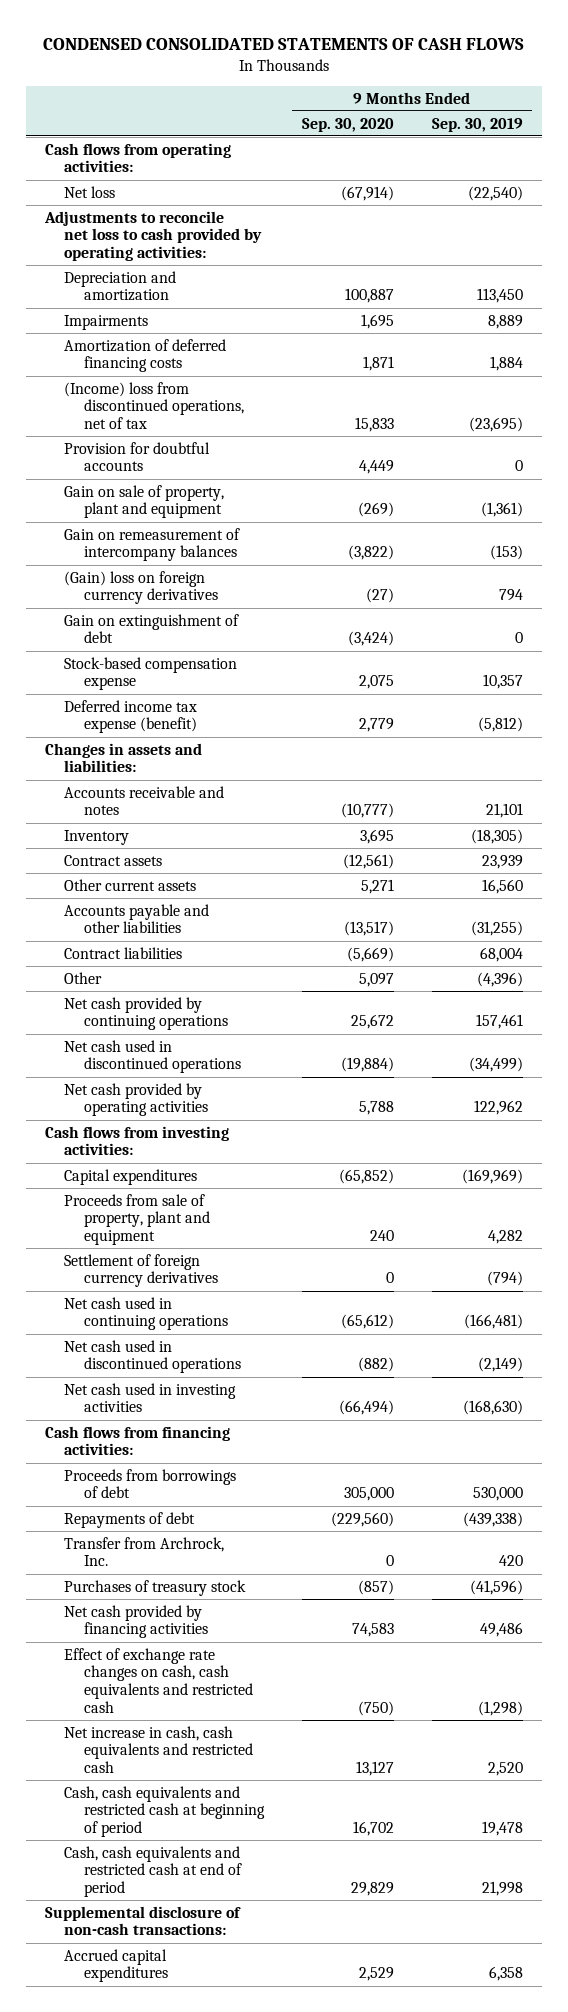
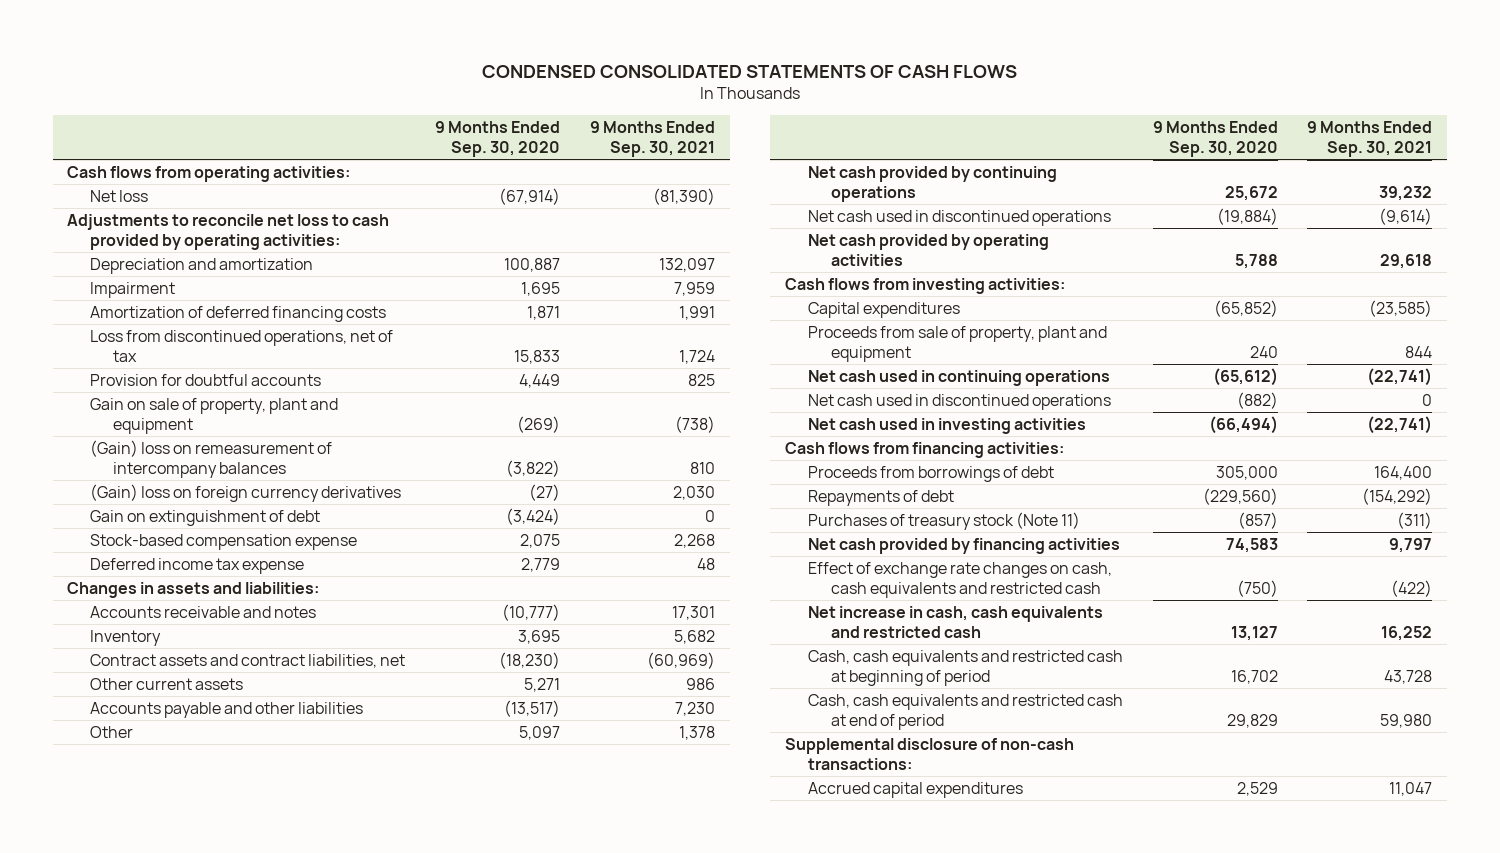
[431,117,523,132] Sep. 30, 2019 -> none
none -> [589,121,715,158] 9 Months Ended Sep. 30, 2021
[64,314,149,330] Impairments -> [90,281,176,298] Impairment
[64,381,244,430] (Income) loss from discontinued operations, net of tax -> [90,329,394,362] Loss from discontinued operations, net of tax
[64,527,241,562] Gain on remeasurement of intercompany balances -> [90,439,333,478] (Gain) loss on remeasurement of intercompany balances
[64,699,198,734] Deferred income tax expense (benefit) -> [90,557,305,574] Deferred income tax expense
[64,854,163,866] Contract assets -> none
none -> [90,653,406,668] Contract assets and contract liabilities, net
[64,946,183,959] Contract liabilities -> none
[64,1253,218,1288] Settlement of foreign currency derivatives -> none
[64,1536,225,1567] Transfer from Archrock, Inc. -> none
[64,1579,247,1596] Purchases of treasury stock -> [807,511,1080,530] Purchases of treasury stock (Note 11)

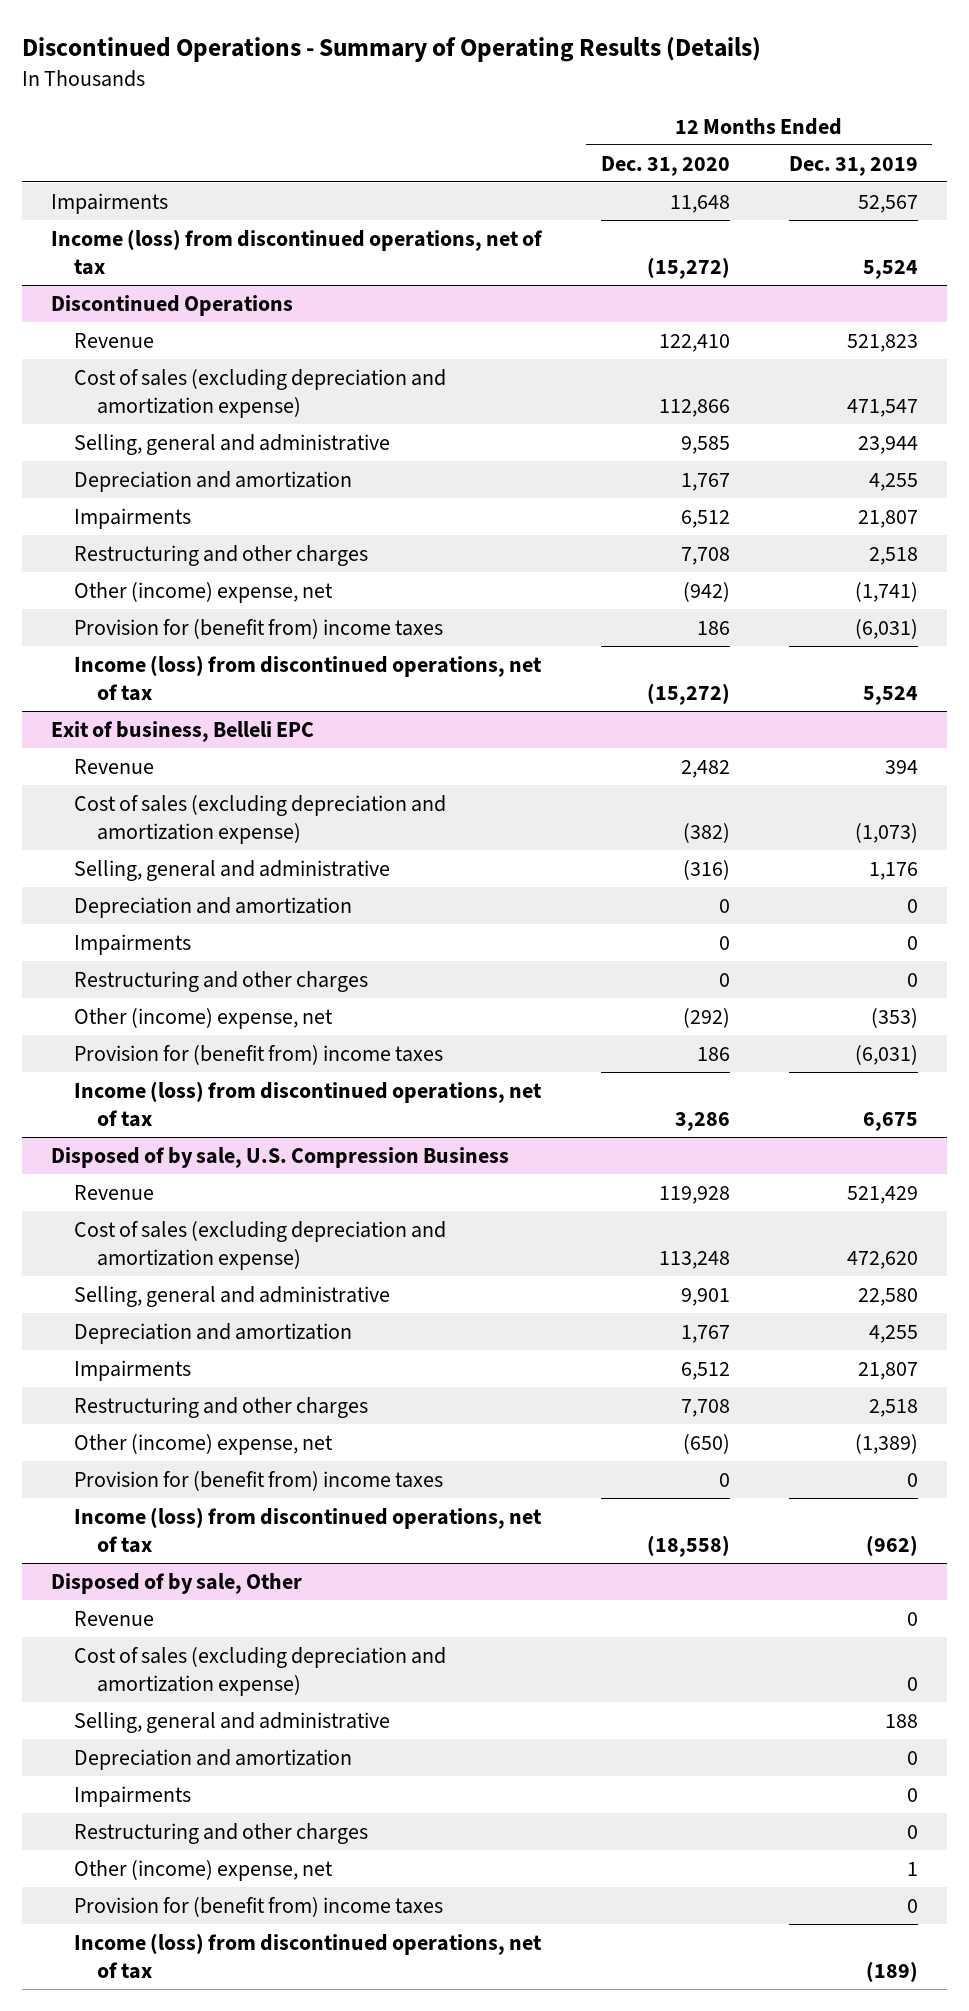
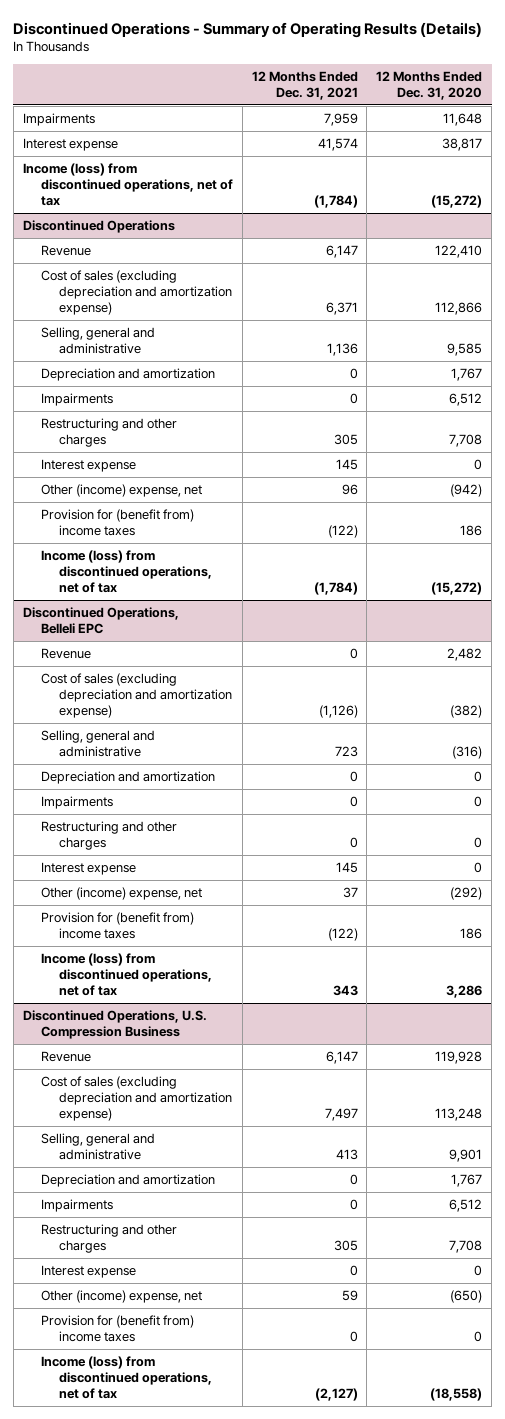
[788,155,918,176] Dec. 31, 2019 -> none
none -> [251,71,358,101] 12 Months Ended Dec. 31, 2021
none -> [22,138,118,152] Interest expense
none -> [40,459,136,473] Interest expense
[51,720,315,742] Exit of business, Belleli EPC -> none
none -> [22,607,179,635] Discontinued Operations, Belleli EPC
none -> [40,862,136,876] Interest expense
[51,1146,510,1168] Disposed of by sale, U.S. Compression Business -> none
none -> [22,1010,207,1040] Discontinued Operations, U.S. Compression Business
none -> [40,1265,136,1279] Interest expense
[51,1572,303,1594] Disposed of by sale, Other -> none
[74,1610,155,1626] Revenue -> none
[74,1646,447,1696] Cost of sales (excluding depreciation and amortization expense) -> none
[74,1711,391,1733] Selling, general and administrative -> none
[74,1748,353,1770] Depreciation and amortization -> none
[74,1785,192,1807] Impairments -> none
[74,1822,369,1844] Restructuring and other charges -> none
[74,1859,334,1881] Other (income) expense, net -> none
[74,1896,444,1917] Provision for (benefit from) income taxes -> none
[74,1932,543,1979] Income (loss) from discontinued operations, net of tax -> none

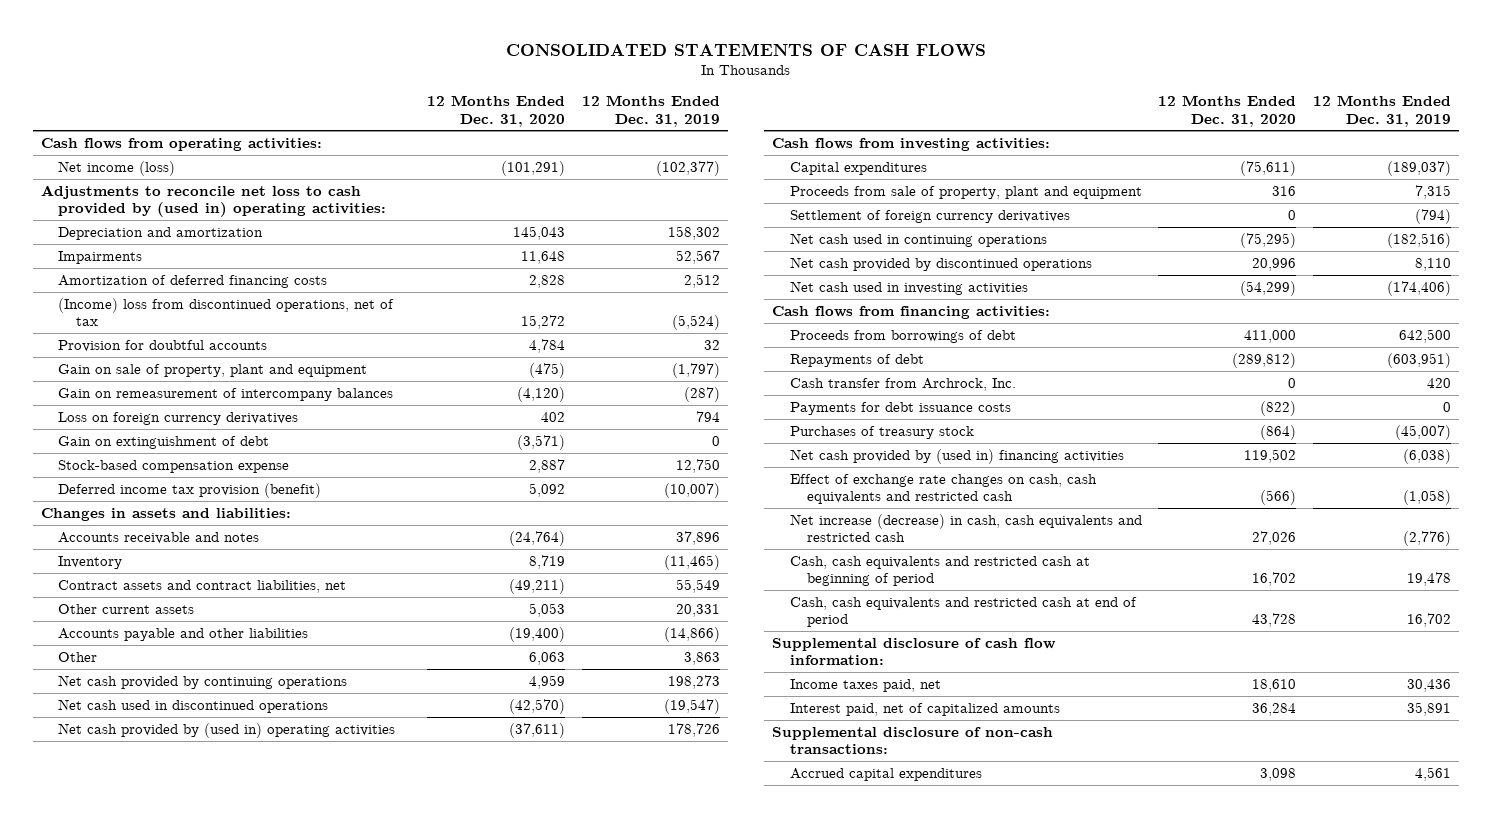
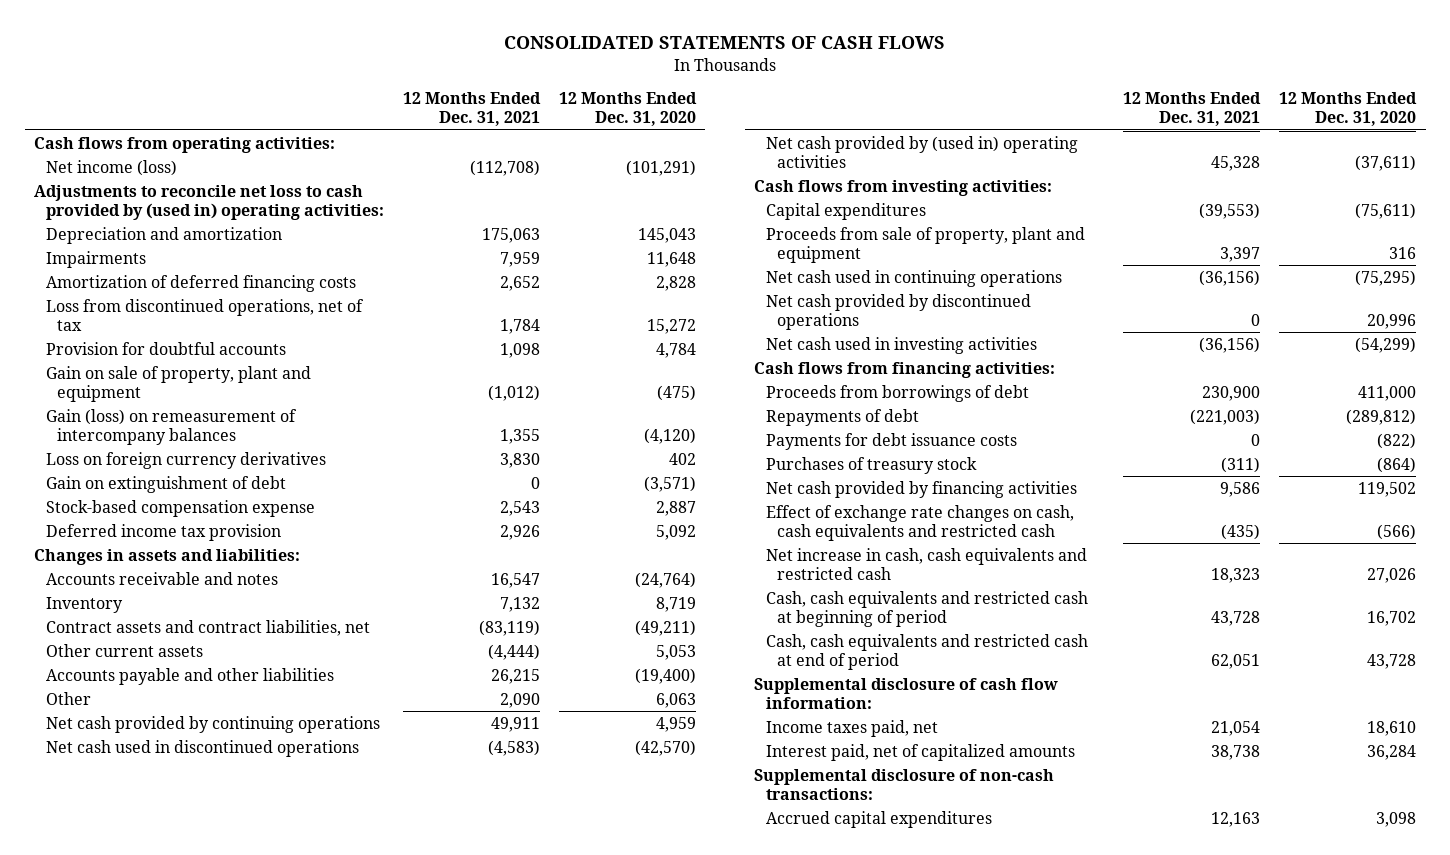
[581,95,720,127] 12 Months Ended Dec. 31, 2019 -> none
none -> [402,92,541,127] 12 Months Ended Dec. 31, 2021
[58,297,395,326] (Income) loss from discontinued operations, net of tax -> [45,298,364,331] Loss from discontinued operations, net of tax
[58,387,394,401] Gain on remeasurement of intercompany balances -> [45,408,297,445] Gain (loss) on remeasurement of intercompany balances
[58,482,322,498] Deferred income tax provision (benefit) -> [45,523,281,541] Deferred income tax provision
[789,209,1070,223] Settlement of foreign currency derivatives -> none
[789,377,1016,391] Cash transfer from Archrock, Inc. -> none
[789,448,1124,464] Net cash provided by (used in) financing activities -> [765,480,1077,498] Net cash provided by financing activities
[789,513,1142,542] Net increase (decrease) in cash, cash equivalents and restricted cash -> [765,547,1087,580] Net increase in cash, cash equivalents and restricted cash

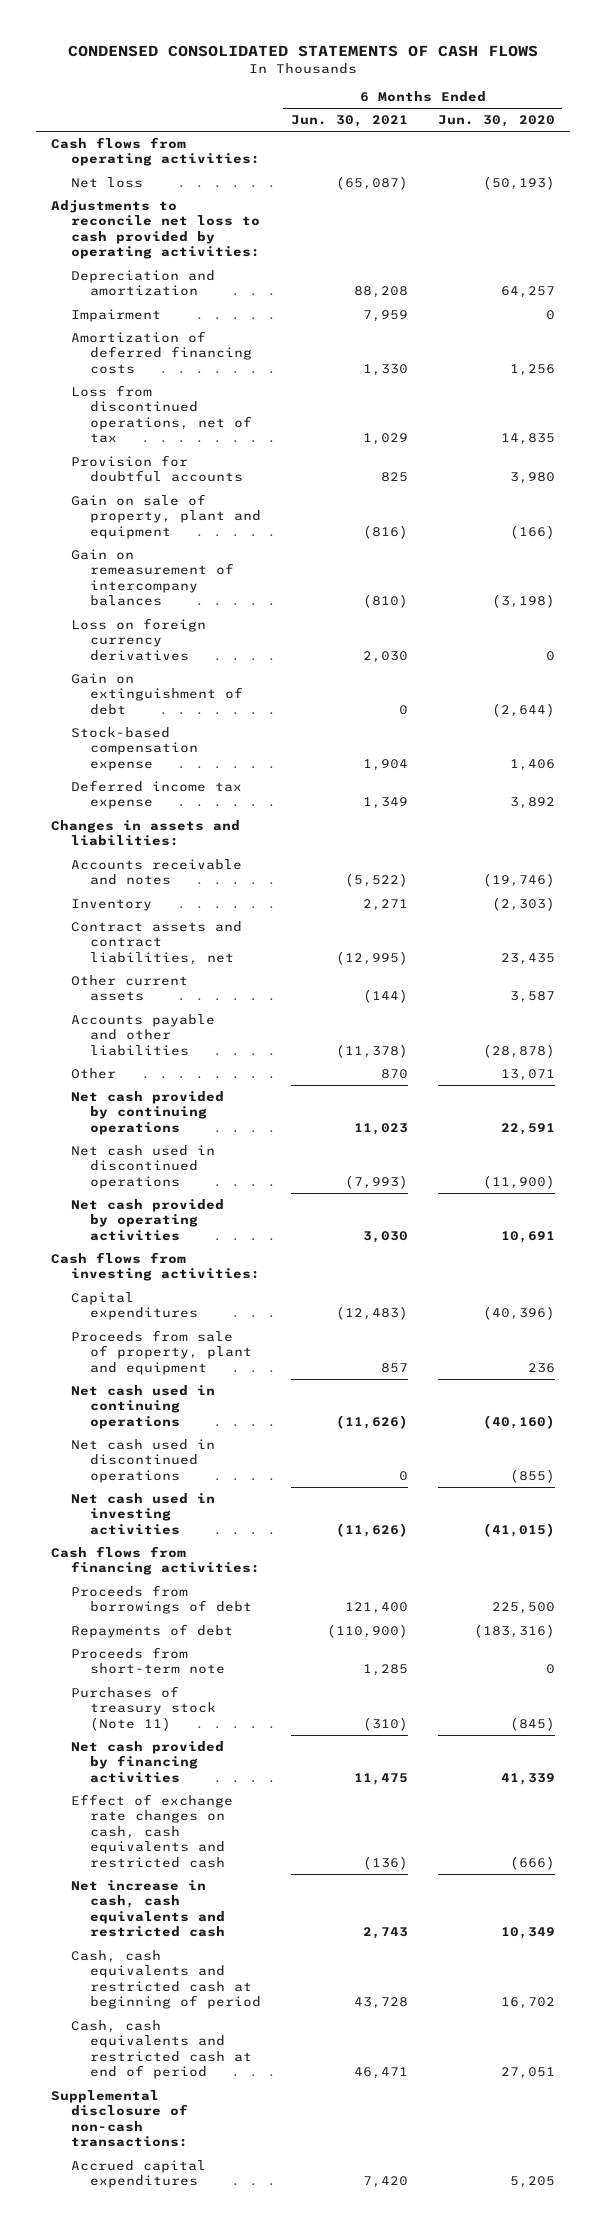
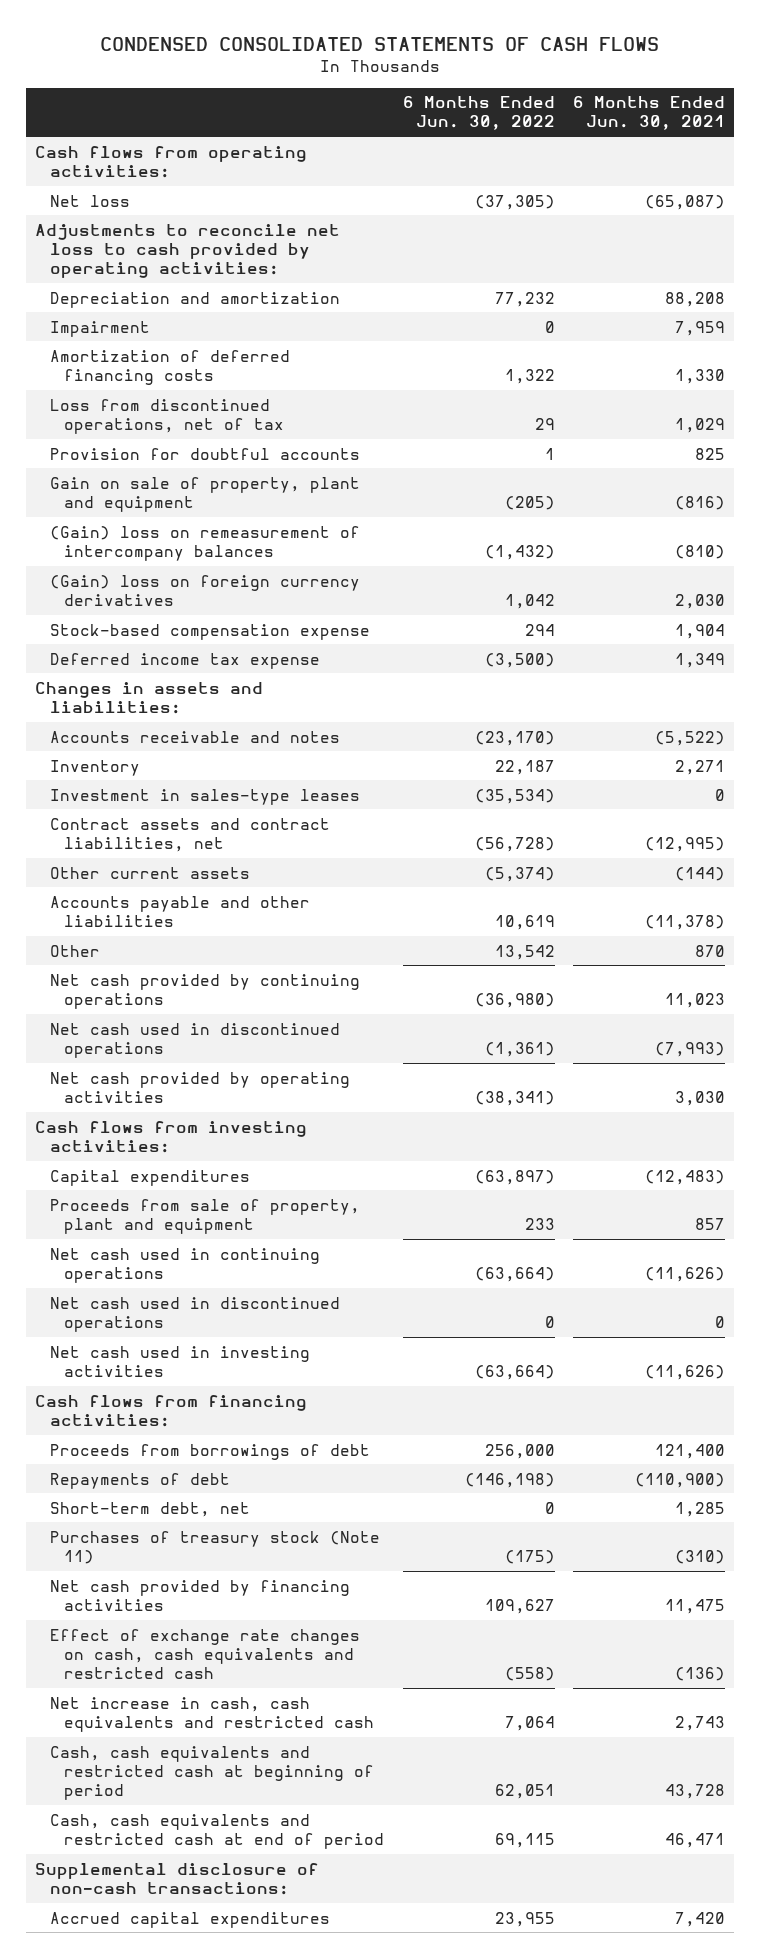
[437,115,555,128] Jun. 30, 2020 -> none
none -> [402,96,555,131] 6 Months Ended Jun. 30, 2022
[70,672,244,715] Gain on extinguishment of debt -> none
[70,548,235,607] Gain on remeasurement of intercompany balances -> [49,525,360,561] (Gain) loss on remeasurement of intercompany balances
[70,617,206,661] Loss on foreign currency derivatives -> [49,574,360,606] (Gain) loss on foreign currency derivatives
none -> [49,788,360,805] Investment in sales-type leases
[70,1646,226,1675] Proceeds from short-term note -> [49,1501,250,1517] Short-term debt, net

